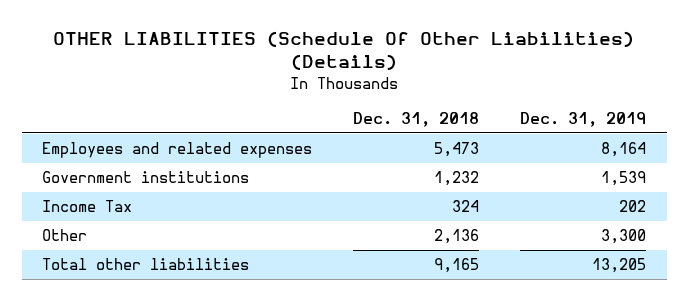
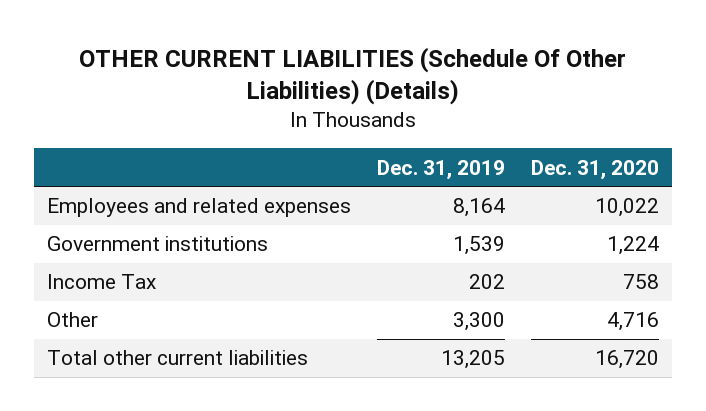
[53,31,635,71] OTHER LIABILITIES (Schedule Of Other Liabilities) (Details) -> [79,46,627,106] OTHER CURRENT LIABILITIES (Schedule Of Other Liabilities) (Details)
[353,111,480,127] Dec. 31, 2018 -> none
none -> [530,159,659,180] Dec. 31, 2020
[42,258,250,271] Total other liabilities -> [47,350,309,366] Total other current liabilities

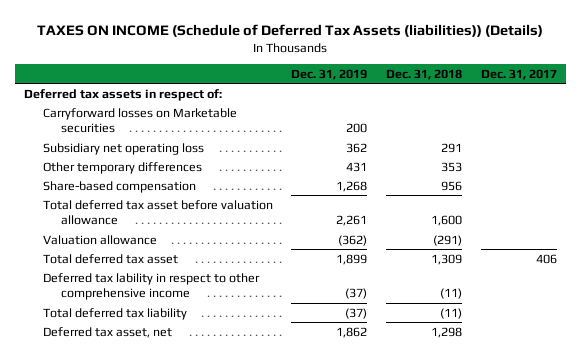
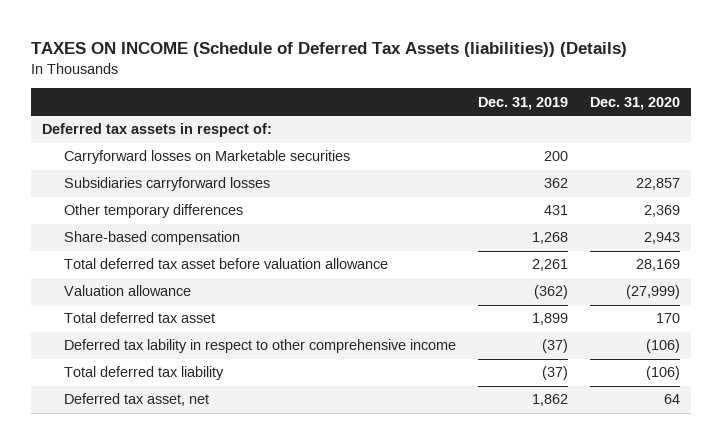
[385,68,462,80] Dec. 31, 2018 -> none
[480,68,557,80] Dec. 31, 2017 -> none
none -> [589,96,680,110] Dec. 31, 2020
[42,142,204,155] Subsidiary net operating loss -> [64,177,271,192] Subsidiaries carryforward losses

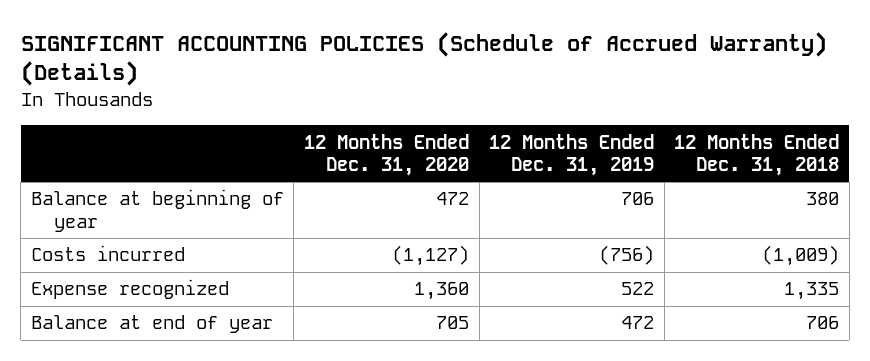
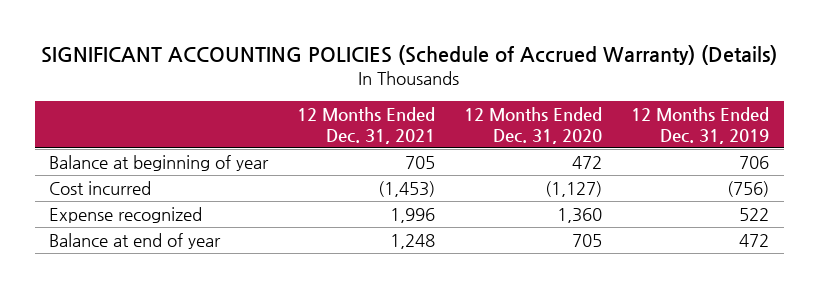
[674,133,840,176] 12 Months Ended Dec. 31, 2018 -> none
none -> [297,107,436,144] 12 Months Ended Dec. 31, 2021
[30,245,185,262] Costs incurred -> [49,181,152,196] Cost incurred

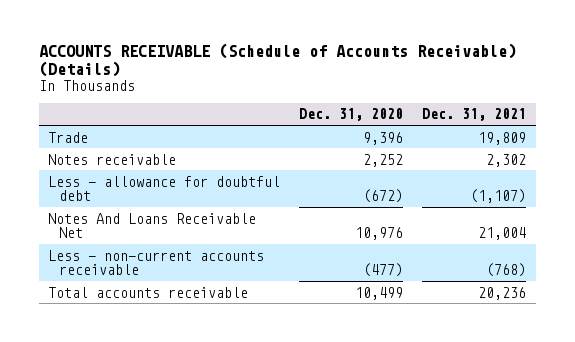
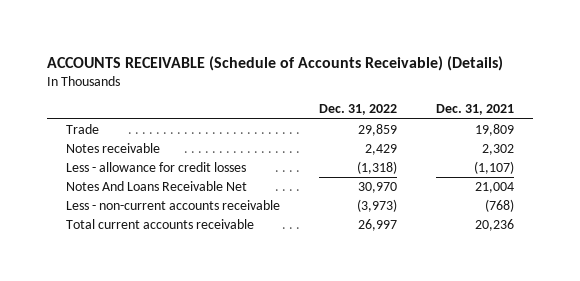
[299,108,404,122] Dec. 31, 2020 -> none
none -> [319,104,398,116] Dec. 31, 2022
[48,175,281,202] Less - allowance for doubtful debt -> [66,162,247,173] Less - allowance for credit losses
[48,286,249,298] Total accounts receivable -> [66,219,255,230] Total current accounts receivable

